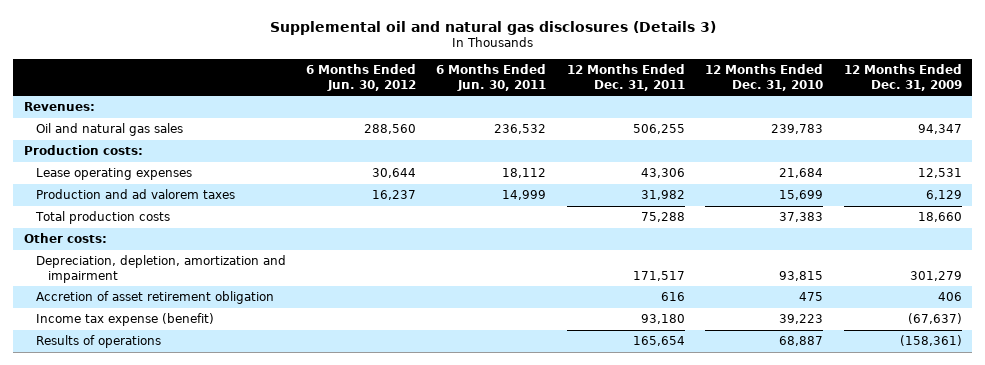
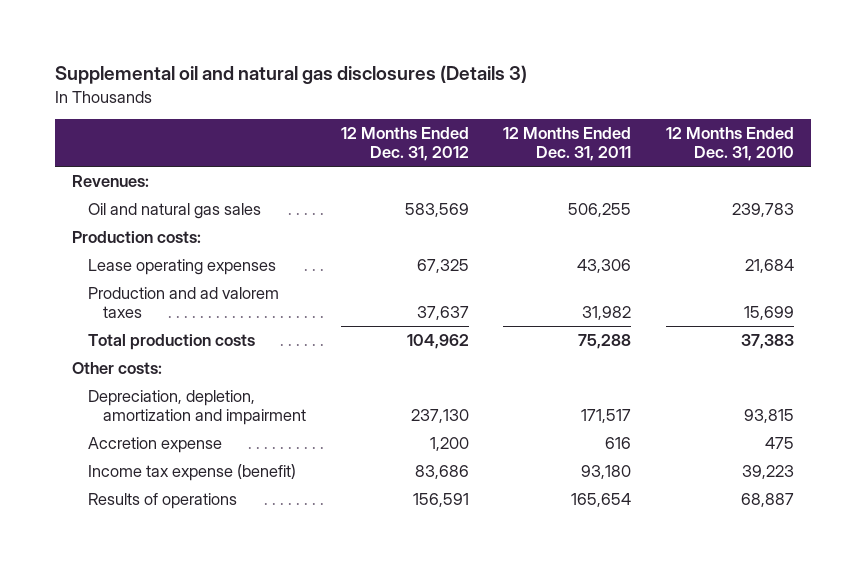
[305,64,416,91] 6 Months Ended Jun. 30, 2012 -> none
[436,64,547,91] 6 Months Ended Jun. 30, 2011 -> none
[843,64,962,91] 12 Months Ended Dec. 31, 2009 -> none
none -> [340,127,469,162] 12 Months Ended Dec. 31, 2012
[35,291,274,305] Accretion of asset retirement obligation -> [87,437,222,454] Accretion expense

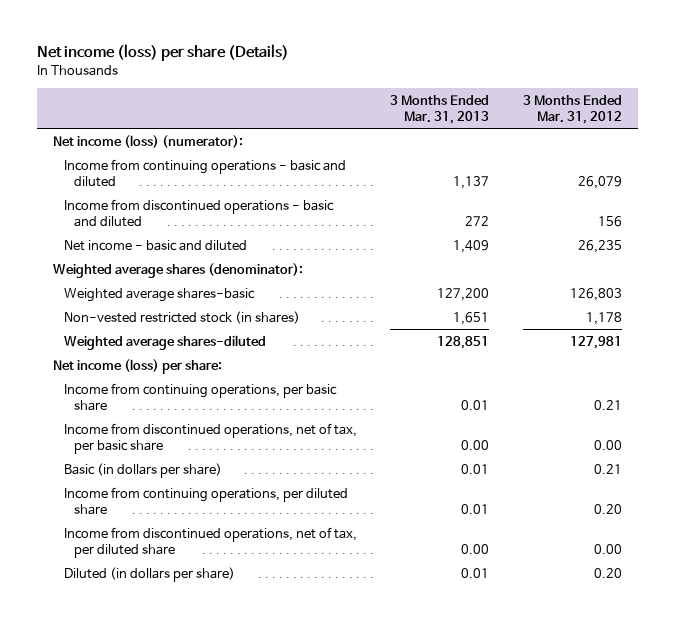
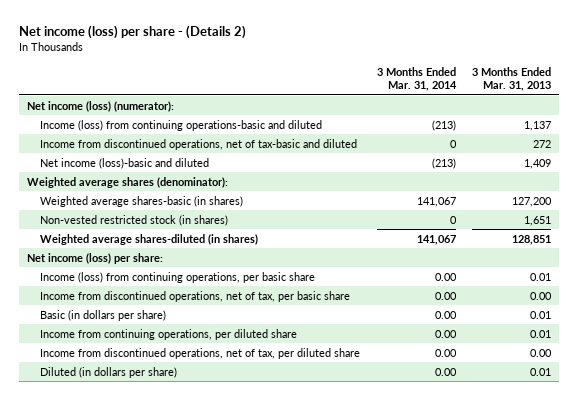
[36,44,289,62] Net income (loss) per share (Details) -> [19,25,247,40] Net income (loss) per share - (Details 2)
[522,94,622,125] 3 Months Ended Mar. 31, 2012 -> none
none -> [376,67,457,92] 3 Months Ended Mar. 31, 2014
[63,158,346,187] Income from continuing operations - basic and diluted -> [40,119,323,131] Income (loss) from continuing operations-basic and diluted
[63,198,334,227] Income from discontinued operations - basic and diluted -> [40,138,358,150] Income from discontinued operations, net of tax-basic and diluted
[63,239,247,251] Net income - basic and diluted -> [40,157,210,169] Net income (loss)-basic and diluted
[63,287,255,302] Weighted average shares-basic -> [40,195,244,207] Weighted average shares-basic (in shares)
[63,334,266,350] Weighted average shares-diluted -> [40,233,259,245] Weighted average shares-diluted (in shares)
[63,382,337,411] Income from continuing operations, per basic share -> [40,271,316,283] Income (loss) from continuing operations, per basic share

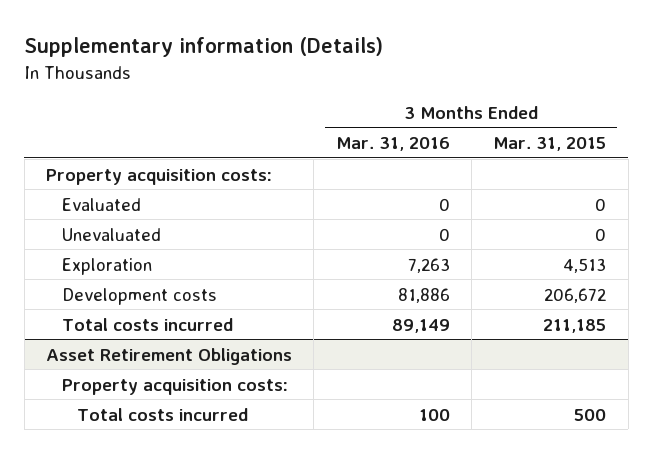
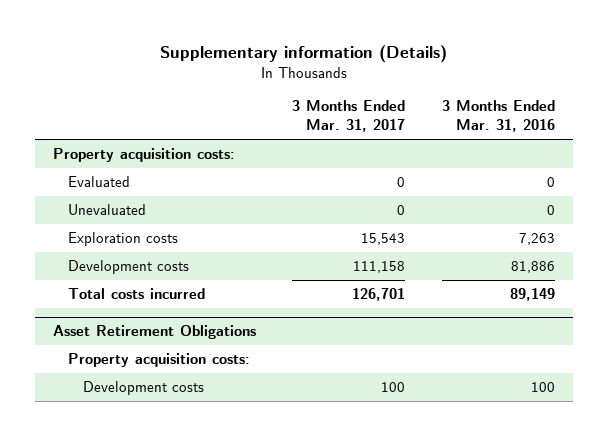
[493,137,607,152] Mar. 31, 2015 -> none
none -> [292,100,406,133] 3 Months Ended Mar. 31, 2017
[61,257,152,275] Exploration -> [68,231,179,246] Exploration costs
[77,407,249,421] Total costs incurred -> none
none -> [83,380,205,395] Development costs

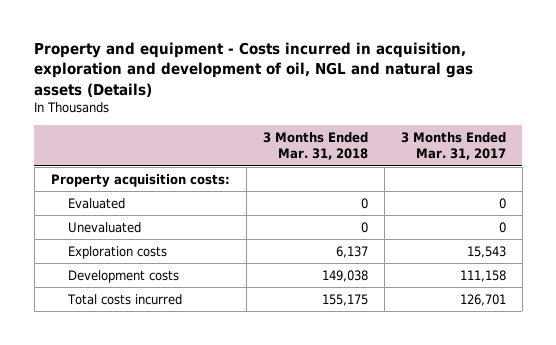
[159,44,447,63] Supplementary information (Details) -> [34,42,474,97] Property and equipment - Costs incurred in acquisition, exploration and development of oil, NGL and natural gas assets (Details)
[441,100,555,133] 3 Months Ended Mar. 31, 2016 -> none
none -> [262,131,368,161] 3 Months Ended Mar. 31, 2018
[52,325,256,340] Asset Retirement Obligations -> none
[68,352,251,367] Property acquisition costs: -> none
[83,380,205,395] Development costs -> none

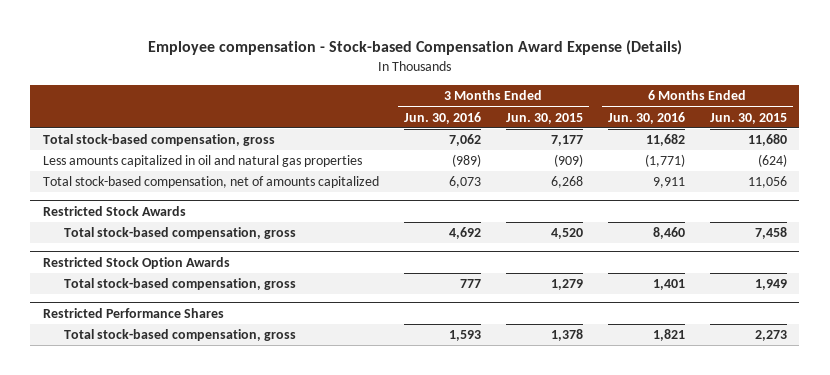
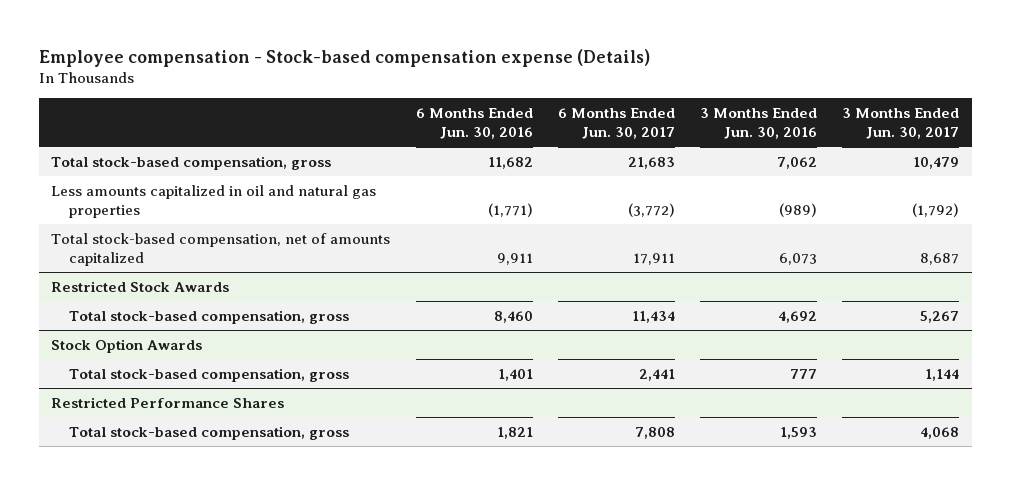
[147,40,682,56] Employee compensation - Stock-based Compensation Award Expense (Details) -> [38,48,650,67] Employee compensation - Stock-based compensation expense (Details)
[505,112,583,124] Jun. 30, 2015 -> none
[709,112,787,124] Jun. 30, 2015 -> none
none -> [557,108,675,139] 6 Months Ended Jun. 30, 2017
none -> [842,108,960,139] 3 Months Ended Jun. 30, 2017
[42,256,230,269] Restricted Stock Option Awards -> [51,338,203,353] Stock Option Awards

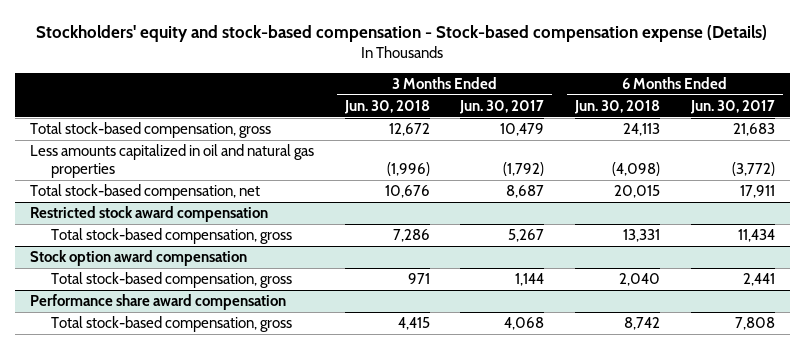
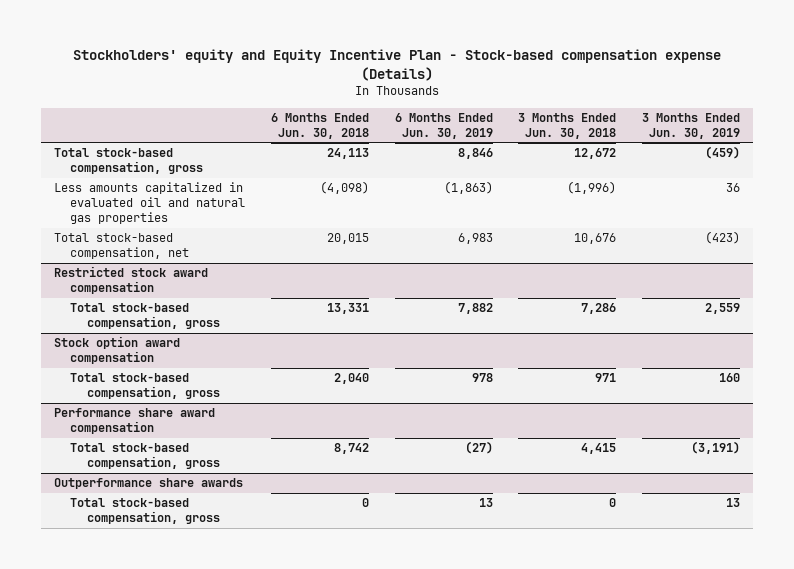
[36,24,768,42] Stockholders' equity and stock-based compensation - Stock-based compensation expense (Details) -> [72,48,721,81] Stockholders' equity and Equity Incentive Plan - Stock-based compensation expense (Details)
[459,99,545,114] Jun. 30, 2017 -> none
[689,99,775,114] Jun. 30, 2017 -> none
none -> [394,112,493,139] 6 Months Ended Jun. 30, 2019
none -> [641,112,740,139] 3 Months Ended Jun. 30, 2019
[30,144,315,178] Less amounts capitalized in oil and natural gas properties -> [53,182,246,225] Less amounts capitalized in evaluated oil and natural gas properties
none -> [53,478,243,490] Outperformance share awards
none -> [70,498,220,525] Total stock-based compensation, gross

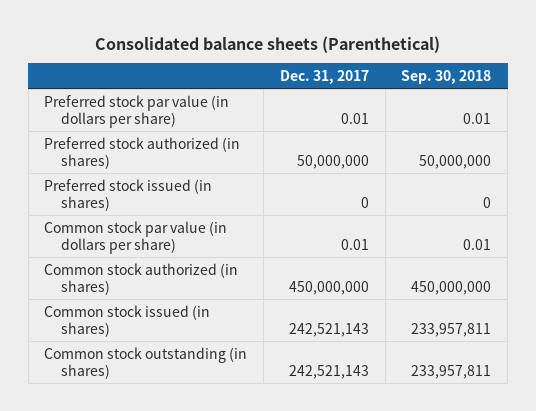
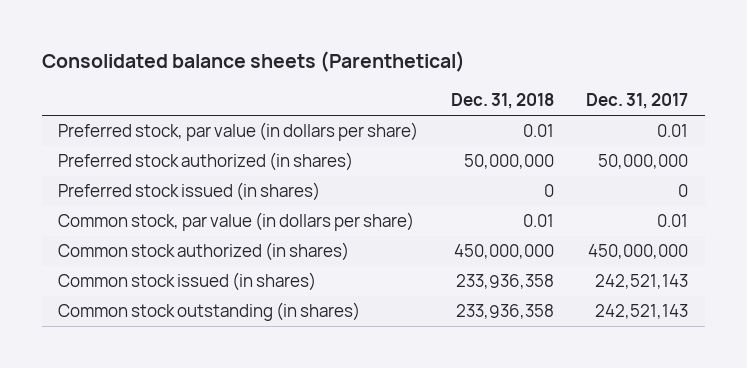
[401,69,492,84] Sep. 30, 2018 -> none
none -> [450,93,554,110] Dec. 31, 2018
[44,94,230,128] Preferred stock par value (in dollars per share) -> [58,122,419,142] Preferred stock, par value (in dollars per share)
[44,220,228,254] Common stock par value (in dollars per share) -> [58,212,415,232] Common stock, par value (in dollars per share)

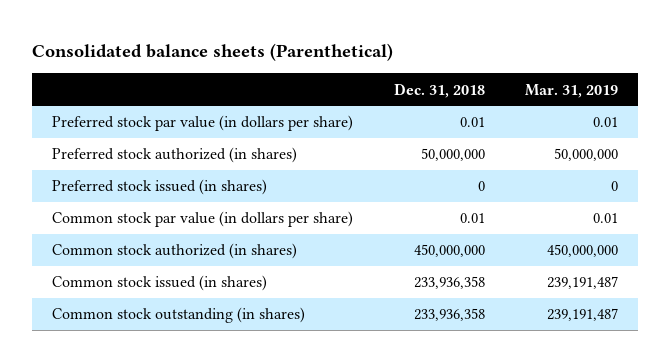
[586,93,689,110] Dec. 31, 2017 -> none
none -> [525,83,619,98] Mar. 31, 2019
[58,122,419,142] Preferred stock, par value (in dollars per share) -> [52,115,354,132] Preferred stock par value (in dollars per share)
[58,212,415,232] Common stock, par value (in dollars per share) -> [52,211,354,228] Common stock par value (in dollars per share)

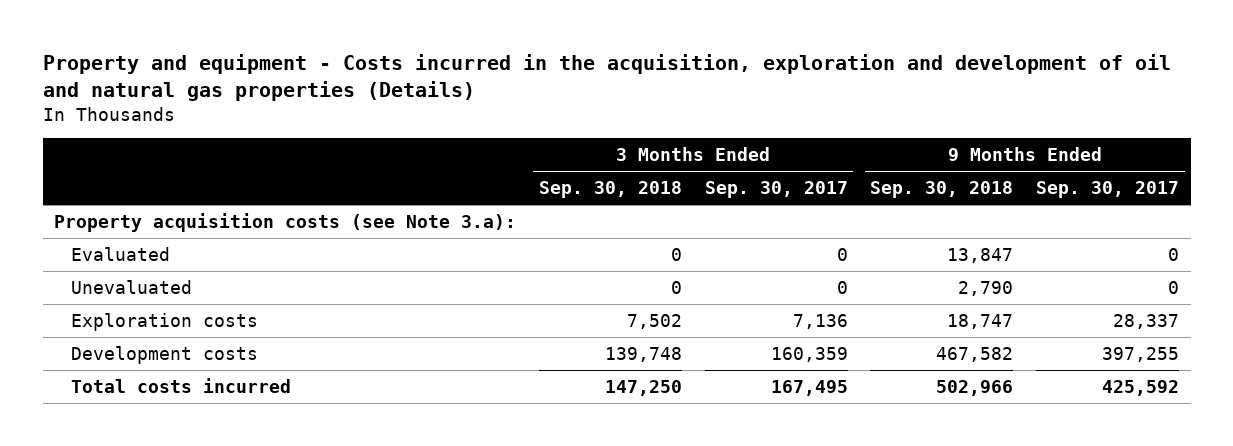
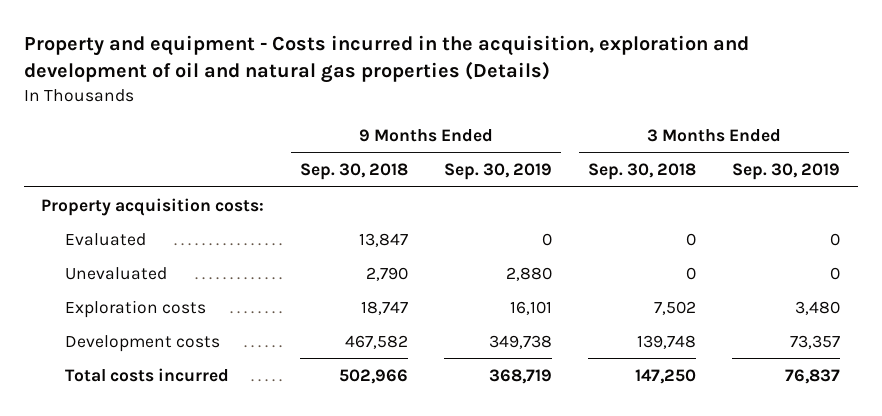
[704,181,848,199] Sep. 30, 2017 -> none
[1036,181,1180,199] Sep. 30, 2017 -> none
none -> [444,163,553,181] Sep. 30, 2019
none -> [732,163,841,181] Sep. 30, 2019
[54,212,517,232] Property acquisition costs (see Note 3.a): -> [41,197,265,216] Property acquisition costs:

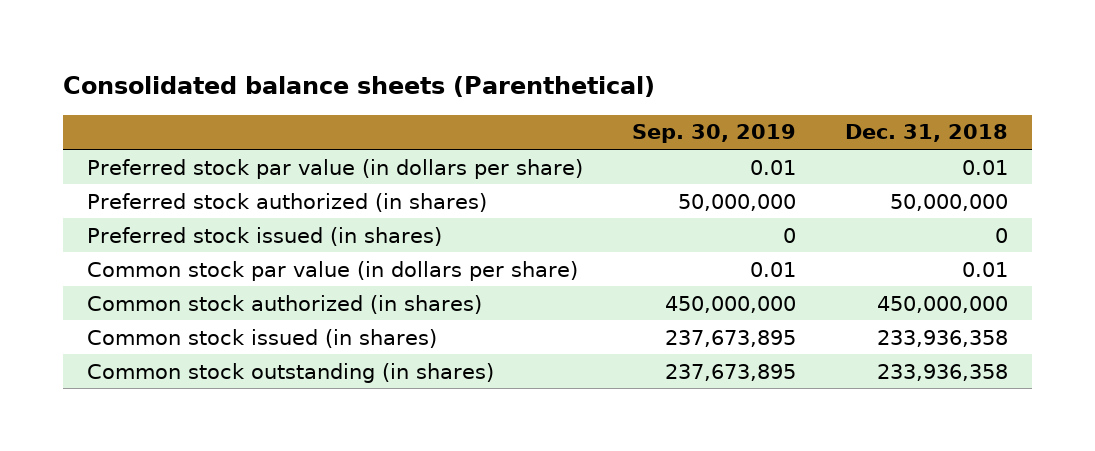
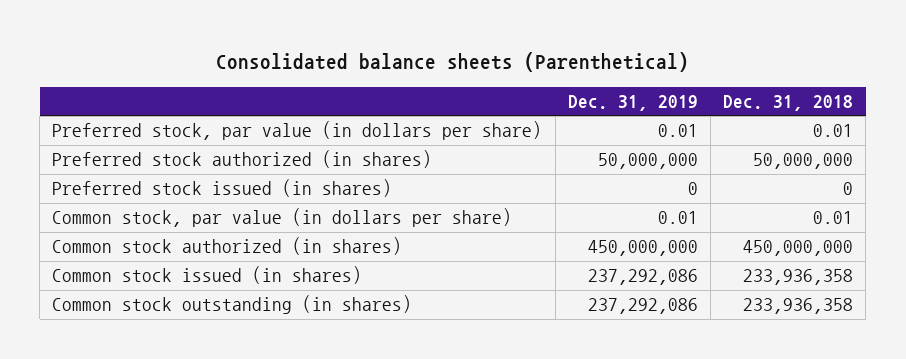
[631,124,796,144] Sep. 30, 2019 -> none
none -> [567,94,698,111] Dec. 31, 2019
[86,158,583,179] Preferred stock par value (in dollars per share) -> [52,121,543,141] Preferred stock, par value (in dollars per share)
[86,260,578,281] Common stock par value (in dollars per share) -> [52,208,513,228] Common stock, par value (in dollars per share)

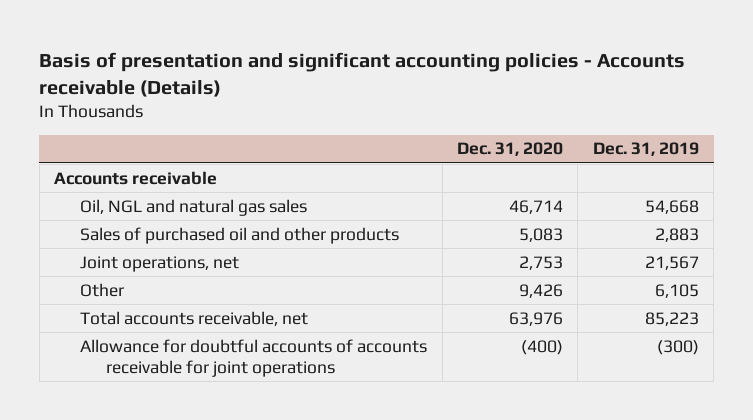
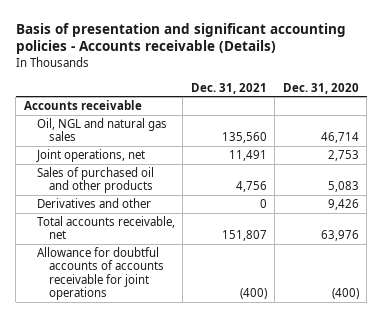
[592,142,699,157] Dec. 31, 2019 -> none
none -> [190,82,267,94] Dec. 31, 2021
[80,226,400,244] Sales of purchased oil and other products -> [36,166,154,194] Sales of purchased oil and other products
[80,282,125,297] Other -> [36,197,151,208] Derivatives and other

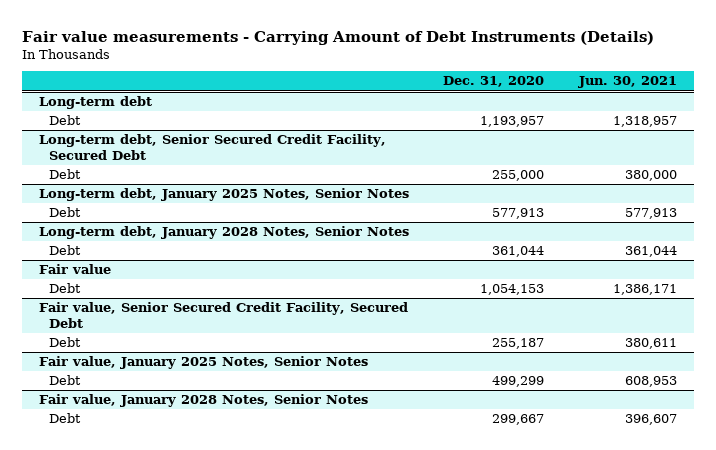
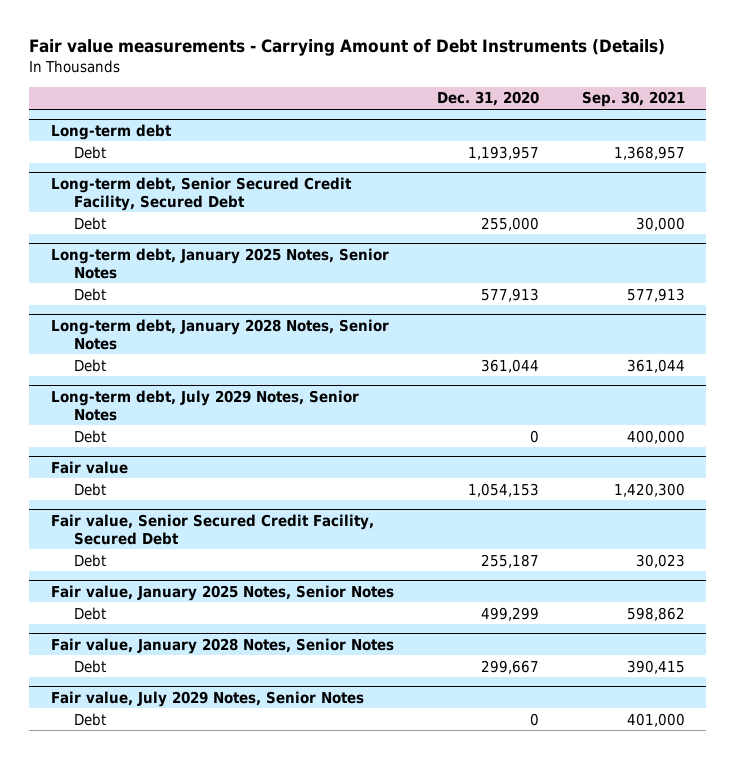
[577,76,677,89] Jun. 30, 2021 -> none
none -> [581,91,685,108] Sep. 30, 2021
none -> [50,389,359,421] Long-term debt, July 2029 Notes, Senior Notes
none -> [74,429,107,443] Debt
none -> [50,690,364,707] Fair value, July 2029 Notes, Senior Notes
none -> [74,712,107,726] Debt

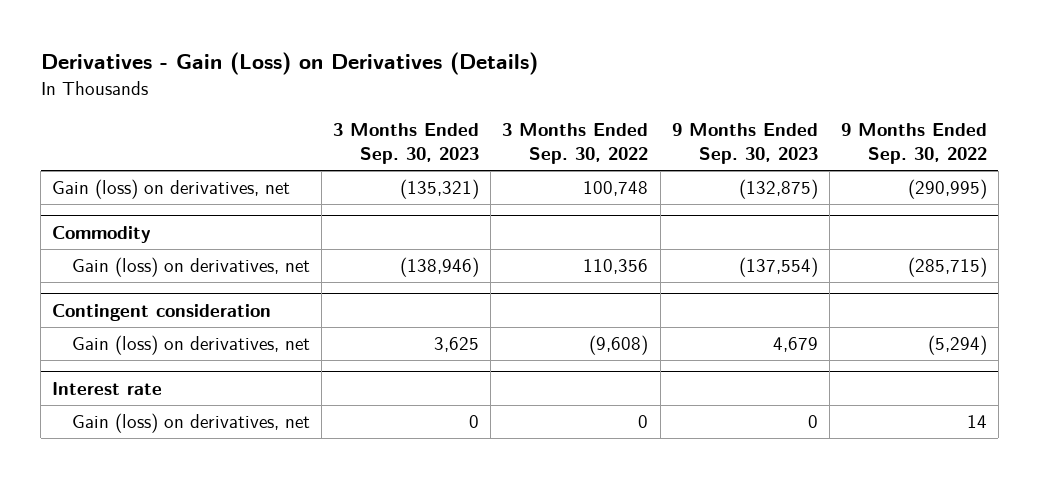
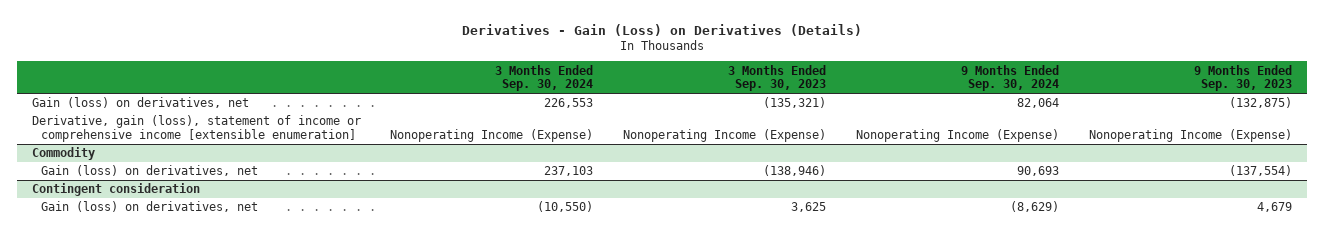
[502,123,649,165] 3 Months Ended Sep. 30, 2022 -> none
[840,123,987,165] 9 Months Ended Sep. 30, 2022 -> none
none -> [495,64,594,92] 3 Months Ended Sep. 30, 2024
none -> [961,64,1060,92] 9 Months Ended Sep. 30, 2024
none -> [31,115,361,142] Derivative, gain (loss), statement of income or comprehensive income [extensible enumeration]
[52,382,163,396] Interest rate -> none
[72,413,311,434] Gain (loss) on derivatives, net -> none

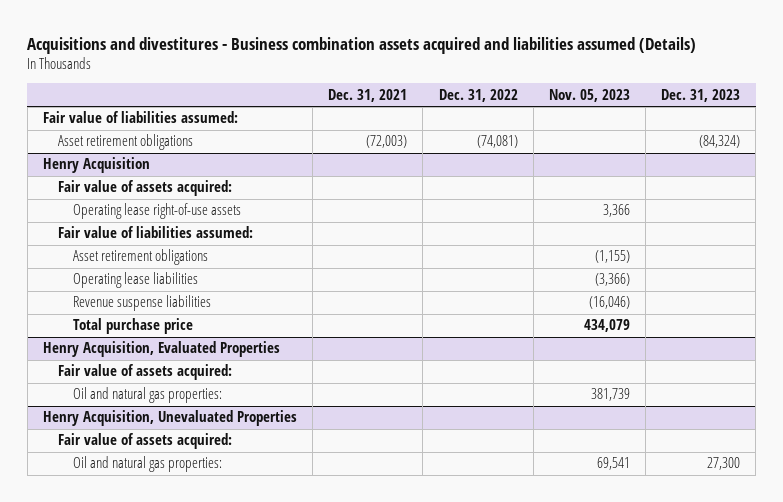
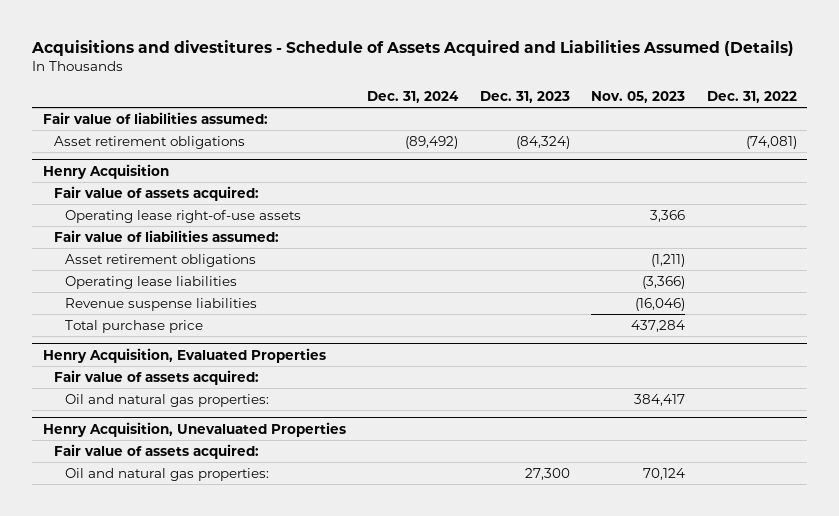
[27,36,697,54] Acquisitions and divestitures - Business combination assets acquired and liabilities assumed (Details) -> [31,40,795,57] Acquisitions and divestitures - Schedule of Assets Acquired and Liabilities Assumed (Details)
[328,88,408,102] Dec. 31, 2021 -> none
none -> [367,90,460,103] Dec. 31, 2024
[594,250,630,264] (1,155) -> [651,253,686,267] (1,211)
[583,319,630,333] 434,079 -> [631,319,686,332] 437,284
[590,388,630,402] 381,739 -> [634,393,686,406] 384,417
[596,457,630,471] 69,541 -> [643,467,686,480] 70,124

